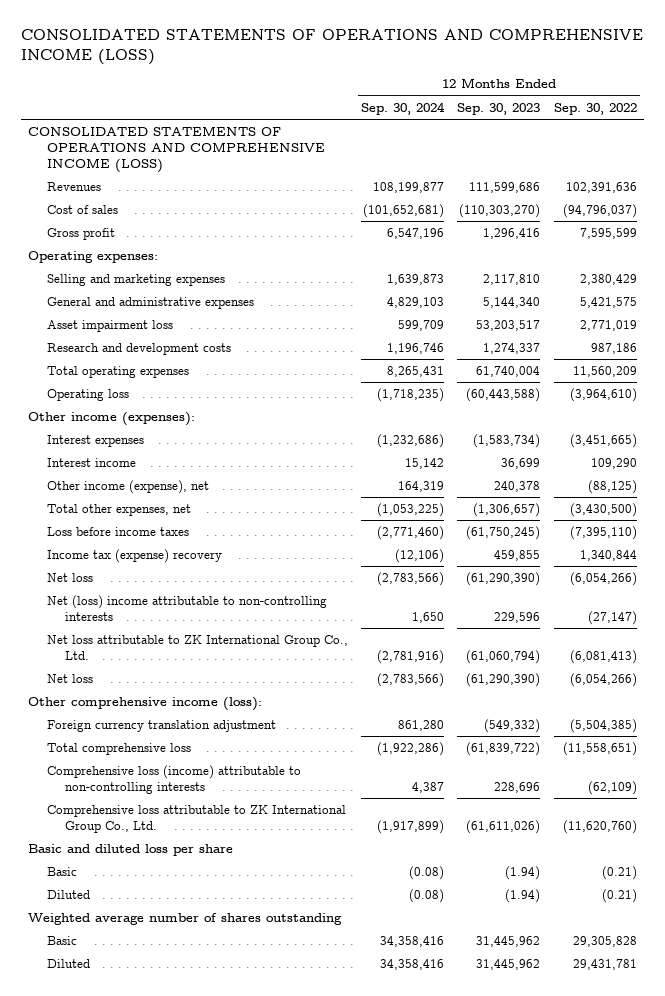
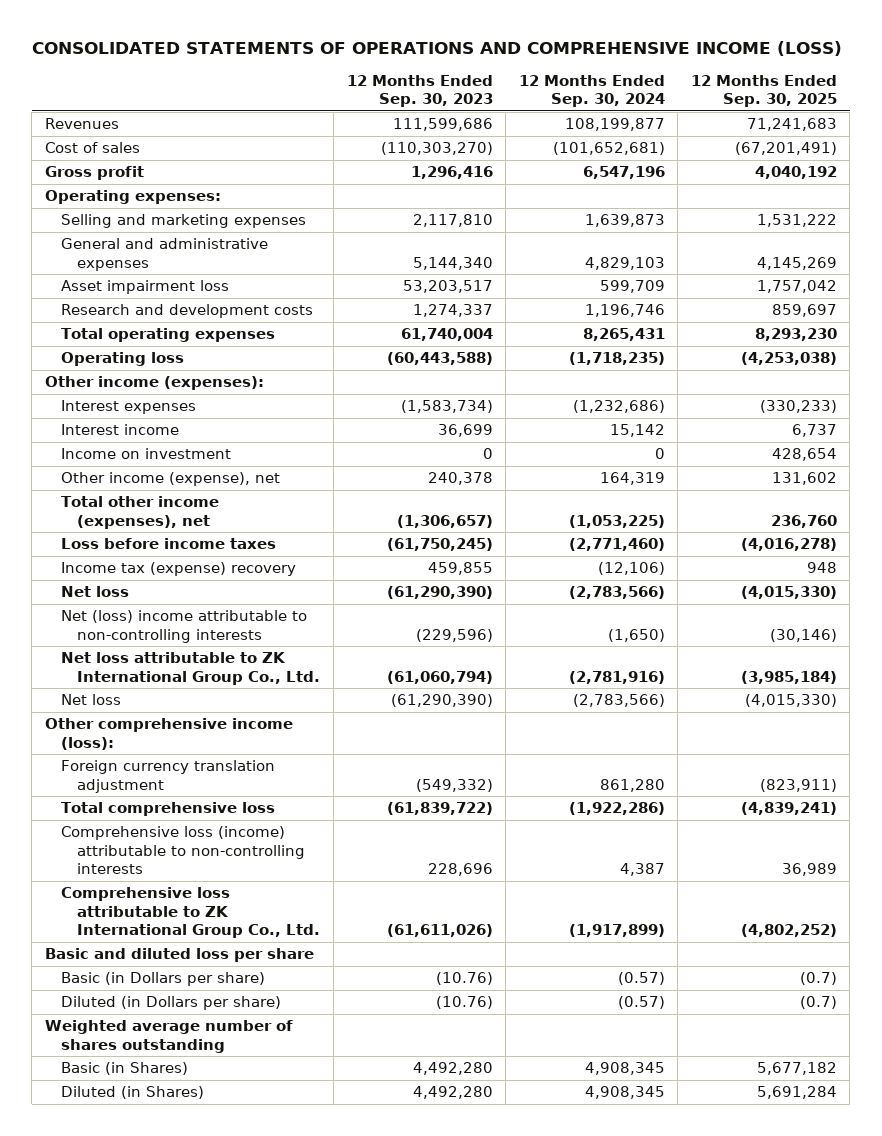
[553,102,637,115] Sep. 30, 2022 -> none
none -> [690,74,837,108] 12 Months Ended Sep. 30, 2025
[27,125,325,173] CONSOLIDATED STATEMENTS OF OPERATIONS AND COMPREHENSIVE INCOME (LOSS) -> none
none -> [61,448,232,460] Income on investment
[46,503,191,516] Total other expenses, net -> [61,496,220,529] Total other income (expenses), net
[412,611,445,623] 1,650 -> [607,628,665,642] (1,650)
[494,611,541,623] 229,596 -> [415,628,493,642] (229,596)
[46,866,77,876] Basic -> [61,972,266,987] Basic (in Dollars per share)
[409,865,445,880] (0.08) -> [617,972,665,986] (0.57)
[505,865,541,880] (1.94) -> [435,972,493,986] (10.76)
[46,889,90,899] Diluted -> [61,996,282,1011] Diluted (in Dollars per share)
[409,888,445,903] (0.08) -> [617,996,665,1010] (0.57)
[505,888,541,903] (1.94) -> [435,996,493,1010] (10.76)
[46,935,77,945] Basic -> [61,1062,189,1076] Basic (in Shares)
[380,935,445,947] 34,358,416 -> [584,1062,665,1076] 4,908,345
[476,935,541,947] 31,445,962 -> [412,1062,493,1076] 4,492,280
[46,958,90,968] Diluted -> [61,1086,205,1100] Diluted (in Shares)
[380,958,445,970] 34,358,416 -> [584,1086,665,1100] 4,908,345
[476,958,541,970] 31,445,962 -> [412,1086,493,1100] 4,492,280

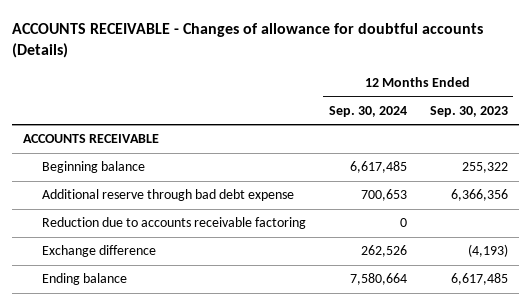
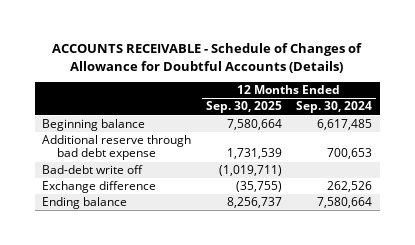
[12,22,484,59] ACCOUNTS RECEIVABLE - Changes of allowance for doubtful accounts (Details) -> [52,42,363,73] ACCOUNTS RECEIVABLE - Schedule of Changes of Allowance for Doubtful Accounts (Details)
[429,105,508,117] Sep. 30, 2023 -> none
none -> [205,101,282,114] Sep. 30, 2025
[23,134,160,144] ACCOUNTS RECEIVABLE -> none
[42,217,307,230] Reduction due to accounts receivable factoring -> none
none -> [42,165,144,175] Bad-debt write off

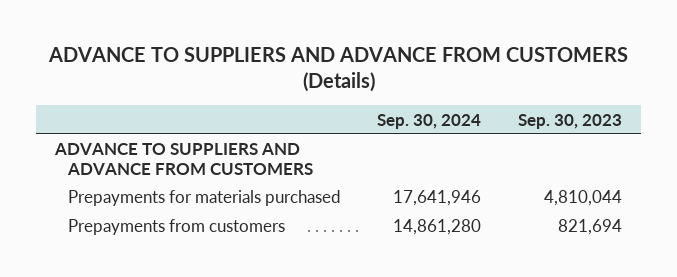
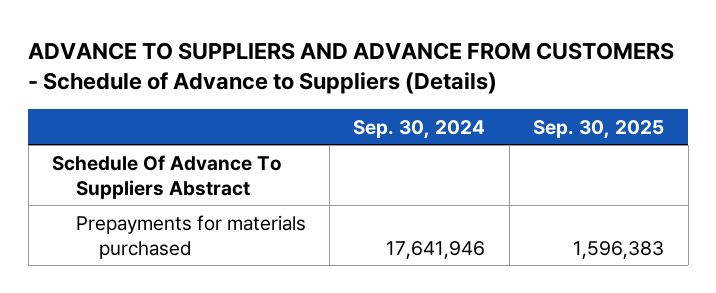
[47,47,628,93] ADVANCE TO SUPPLIERS AND ADVANCE FROM CUSTOMERS (Details) -> [28,41,675,95] ADVANCE TO SUPPLIERS AND ADVANCE FROM CUSTOMERS - Schedule of Advance to Suppliers (Details)
[518,113,623,129] Sep. 30, 2023 -> none
none -> [533,119,665,139] Sep. 30, 2025
[53,143,313,176] ADVANCE TO SUPPLIERS AND ADVANCE FROM CUSTOMERS -> none
none -> [52,154,283,199] Schedule Of Advance To Suppliers Abstract
[67,219,285,236] Prepayments from customers -> none

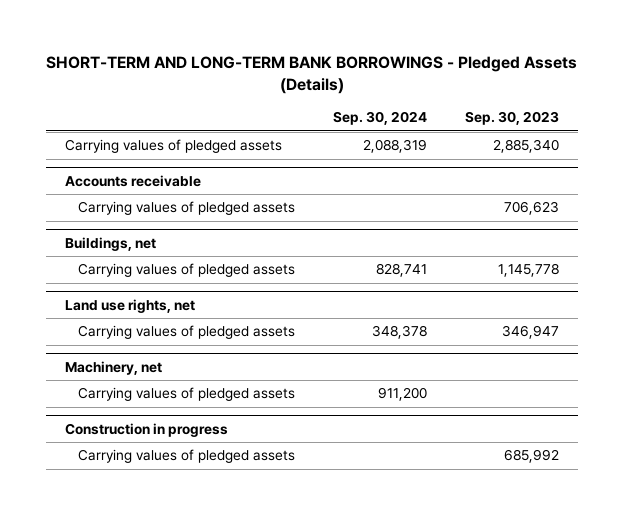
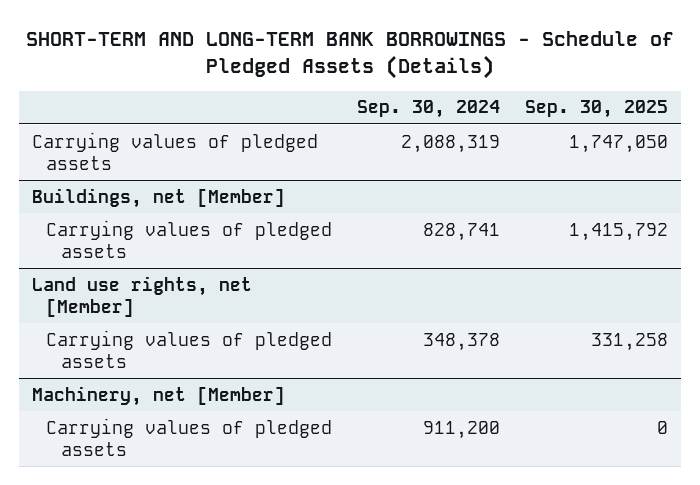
[46,55,578,94] SHORT-TERM AND LONG-TERM BANK BORROWINGS - Pledged Assets (Details) -> [25,31,674,80] SHORT-TERM AND LONG-TERM BANK BORROWINGS - Schedule of Pledged Assets (Details)
[464,111,559,126] Sep. 30, 2023 -> none
none -> [525,100,669,119] Sep. 30, 2025
[65,174,202,187] Accounts receivable -> none
[78,201,296,216] Carrying values of pledged assets -> none
[65,236,157,251] Buildings, net -> [31,187,285,208] Buildings, net [Member]
[65,298,196,313] Land use rights, net -> [31,275,252,317] Land use rights, net [Member]
[65,360,163,375] Machinery, net -> [31,385,285,406] Machinery, net [Member]
[65,422,229,437] Construction in progress -> none
[78,449,296,464] Carrying values of pledged assets -> none

